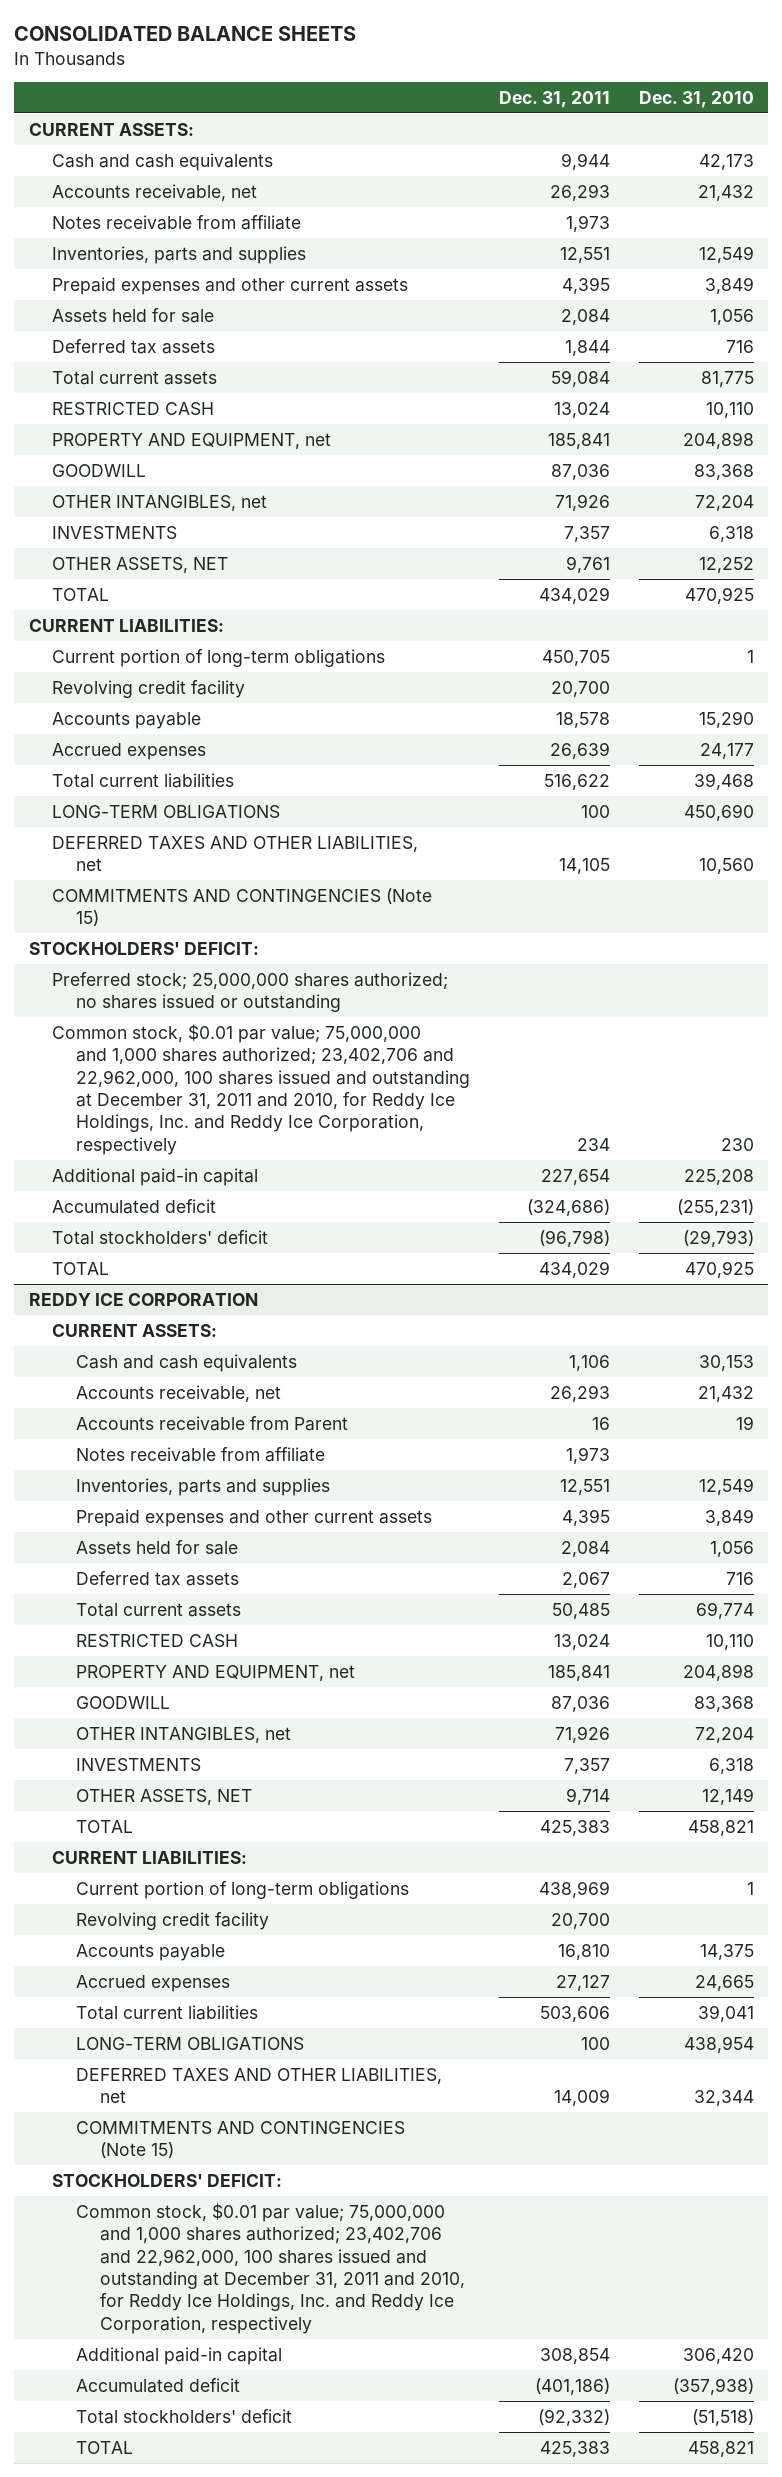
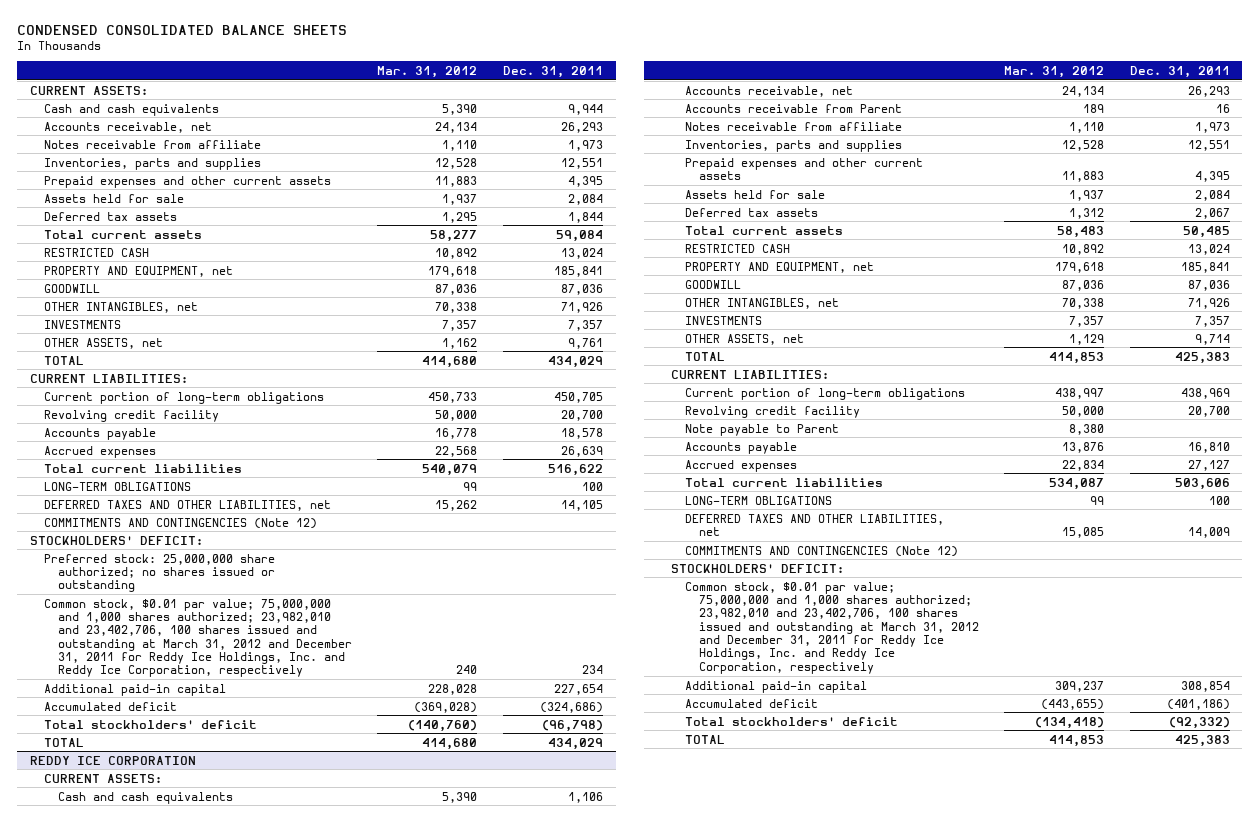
[14,26,357,42] CONSOLIDATED BALANCE SHEETS -> [17,24,348,35] CONDENSED CONSOLIDATED BALANCE SHEETS
[638,90,754,108] Dec. 31, 2010 -> none
none -> [377,65,478,78] Mar. 31, 2012
[52,556,229,573] OTHER ASSETS, NET -> [43,337,163,349] OTHER ASSETS, net
[52,887,433,927] COMMITMENTS AND CONTINGENCIES (Note 15) -> [43,517,317,529] COMMITMENTS AND CONTINGENCIES (Note 12)
[52,971,449,1013] Preferred stock; 25,000,000 shares authorized; no shares issued or outstanding -> [43,553,275,593] Preferred stock: 25,000,000 share authorized; no shares issued or outstanding
[52,1023,471,1155] Common stock, $0.01 par value; 75,000,000 and 1,000 shares authorized; 23,402,706 and 22,962,000, 100 shares issued and outstanding at December 31, 2011 and 2010, for Reddy Ice Holdings, Inc. and Reddy Ice Corporation, respectively -> [43,598,352,678] Common stock, $0.01 par value; 75,000,000 and 1,000 shares authorized; 23,982,010 and 23,402,706, 100 shares issued and outstanding at March 31, 2012 and December 31, 2011 for Reddy Ice Holdings, Inc. and Reddy Ice Corporation, respectively
[76,1788,253,1805] OTHER ASSETS, NET -> [684,333,804,345] OTHER ASSETS, net
none -> [684,423,839,436] Note payable to Parent
[76,2120,406,2159] COMMITMENTS AND CONTINGENCIES (Note 15) -> [684,545,958,557] COMMITMENTS AND CONTINGENCIES (Note 12)
[76,2202,465,2334] Common stock, $0.01 par value; 75,000,000 and 1,000 shares authorized; 23,402,706 and 22,962,000, 100 shares issued and outstanding at December 31, 2011 and 2010, for Reddy Ice Holdings, Inc. and Reddy Ice Corporation, respectively -> [684,581,979,674] Common stock, $0.01 par value; 75,000,000 and 1,000 shares authorized; 23,982,010 and 23,402,706, 100 shares issued and outstanding at March 31, 2012 and December 31, 2011 for Reddy Ice Holdings, Inc. and Reddy Ice Corporation, respectively

